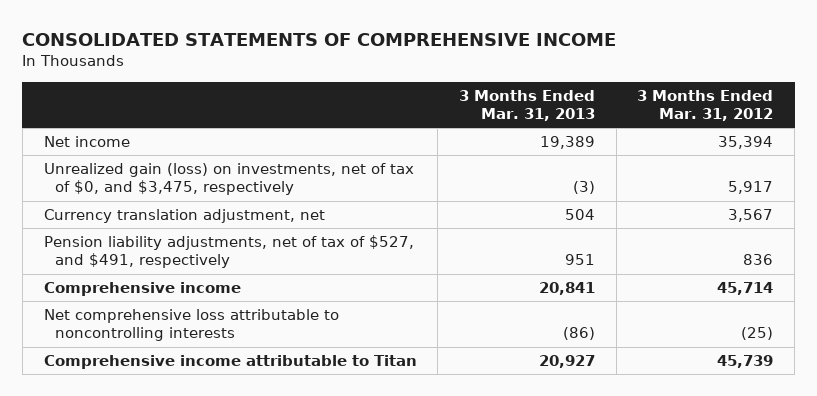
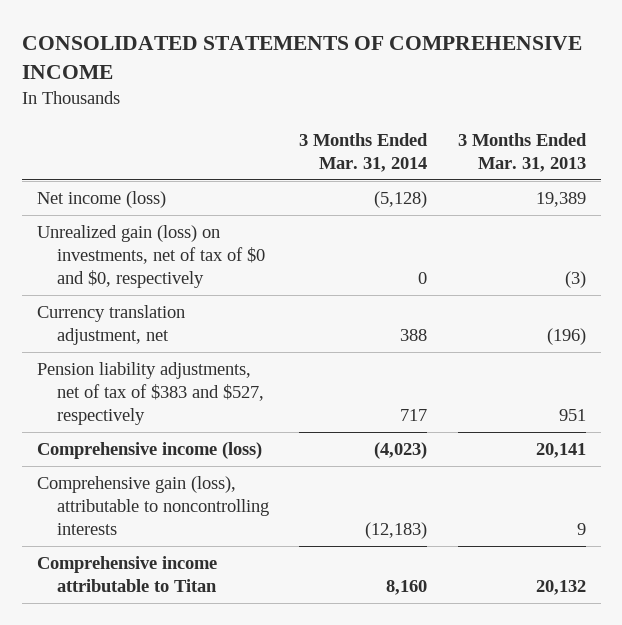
[637,89,774,122] 3 Months Ended Mar. 31, 2012 -> none
none -> [299,132,429,172] 3 Months Ended Mar. 31, 2014
[43,136,130,148] Net income -> [36,191,166,209] Net income (loss)
[43,163,414,196] Unrealized gain (loss) on investments, net of tax of $0, and $3,475, respectively -> [36,225,266,289] Unrealized gain (loss) on investments, net of tax of $0 and $0, respectively
[565,209,596,221] 504 -> [546,328,586,346] (196)
[43,235,414,269] Pension liability adjustments, net of tax of $527, and $491, respectively -> [36,362,265,426] Pension liability adjustments, net of tax of $383 and $527, respectively
[43,282,241,297] Comprehensive income -> [36,442,262,460] Comprehensive income (loss)
[539,282,596,296] 20,841 -> [535,443,586,459] 20,141
[43,309,339,342] Net comprehensive loss attributable to noncontrolling interests -> [36,476,270,536] Comprehensive gain (loss), attributable to noncontrolling interests
[563,327,596,341] (86) -> [576,523,586,536] 9
[539,355,596,369] 20,927 -> [535,580,586,596] 20,132

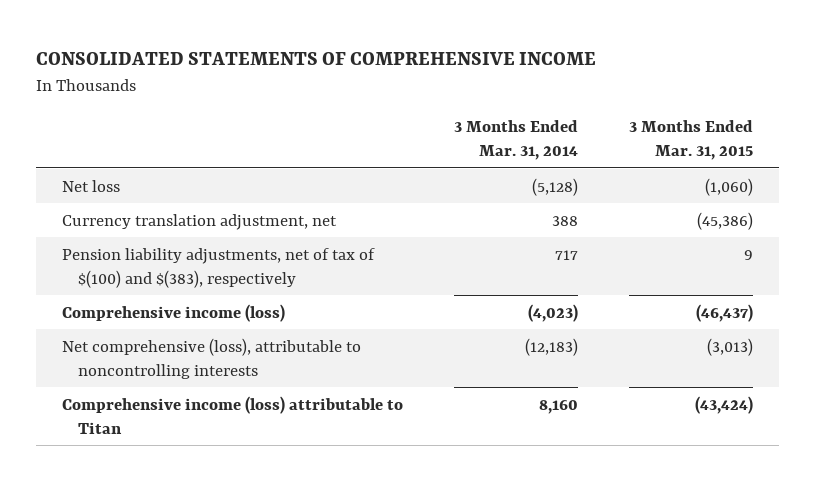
[457,132,587,172] 3 Months Ended Mar. 31, 2013 -> none
none -> [629,119,754,160] 3 Months Ended Mar. 31, 2015
[36,225,266,289] Unrealized gain (loss) on investments, net of tax of $0 and $0, respectively -> none
[36,191,166,209] Net income (loss) -> [61,179,120,192] Net loss
[36,362,265,426] Pension liability adjustments, net of tax of $383 and $527, respectively -> [61,247,375,288] Pension liability adjustments, net of tax of $(100) and $(383), respectively
[36,476,270,536] Comprehensive gain (loss), attributable to noncontrolling interests -> [61,337,361,379] Net comprehensive (loss), attributable to noncontrolling interests
[36,556,218,593] Comprehensive income attributable to Titan -> [61,395,403,434] Comprehensive income (loss) attributable to Titan

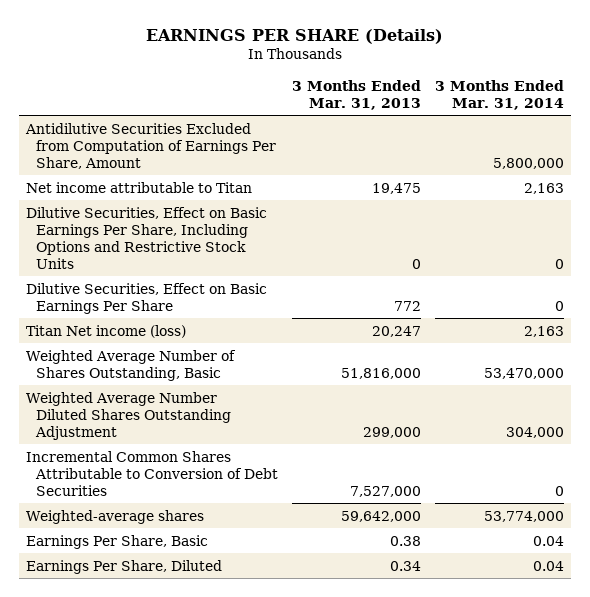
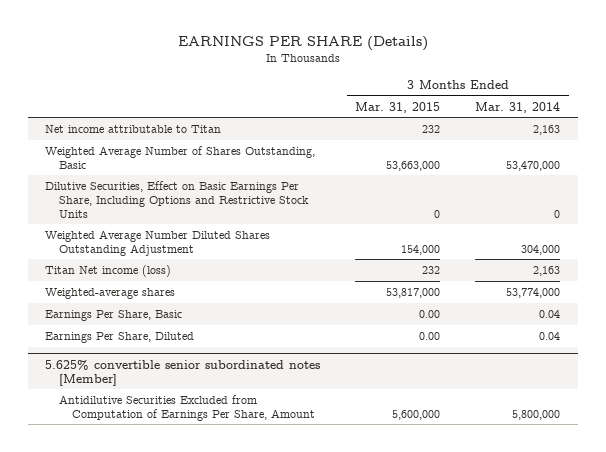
[292,79,422,110] 3 Months Ended Mar. 31, 2013 -> none
none -> [355,101,441,113] Mar. 31, 2015
[24,122,277,169] Antidilutive Securities Excluded from Computation of Earnings Per Share, Amount -> none
[25,282,267,314] Dilutive Securities, Effect on Basic Earnings Per Share -> none
[25,206,267,270] Dilutive Securities, Effect on Basic Earnings Per Share, Including Options and Restrictive Stock Units -> [45,180,309,218] Dilutive Securities, Effect on Basic Earnings Per Share, Including Options and Restrictive Stock Units
[25,450,279,496] Incremental Common Shares Attributable to Conversion of Debt Securities -> none
[25,324,186,338] Titan Net income (loss) -> [45,264,172,277] Titan Net income (loss)
none -> [45,359,321,386] 5.625% convertible senior subordinated notes [Member]
none -> [58,394,315,421] Antidilutive Securities Excluded from Computation of Earnings Per Share, Amount

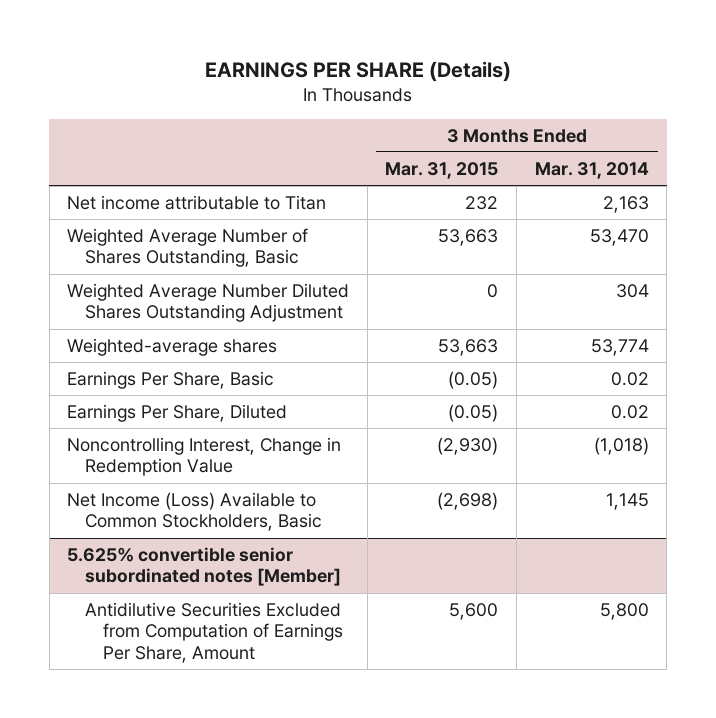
[45,180,309,218] Dilutive Securities, Effect on Basic Earnings Per Share, Including Options and Restrictive Stock Units -> none
[45,264,172,277] Titan Net income (loss) -> none
[386,160,441,171] 53,663,000 -> [438,228,499,246] 53,663
[506,160,561,171] 53,470,000 -> [589,228,649,246] 53,470
[401,244,441,255] 154,000 -> [487,283,499,298] 0
[521,244,561,255] 304,000 -> [615,283,649,298] 304
[386,287,441,298] 53,817,000 -> [438,338,499,356] 53,663
[506,287,561,298] 53,774,000 -> [590,338,649,356] 53,774
[419,309,441,318] 0.00 -> [448,370,499,389] (0.05)
[539,309,561,318] 0.04 -> [610,371,649,386] 0.02
[419,331,441,340] 0.00 -> [448,403,499,422] (0.05)
[539,331,561,340] 0.04 -> [610,404,649,419] 0.02
none -> [67,436,342,477] Noncontrolling Interest, Change in Redemption Value
none -> [67,491,322,532] Net Income (Loss) Available to Common Stockholders, Basic
[392,409,441,420] 5,600,000 -> [449,602,499,620] 5,600
[512,409,561,420] 5,800,000 -> [599,602,649,620] 5,800

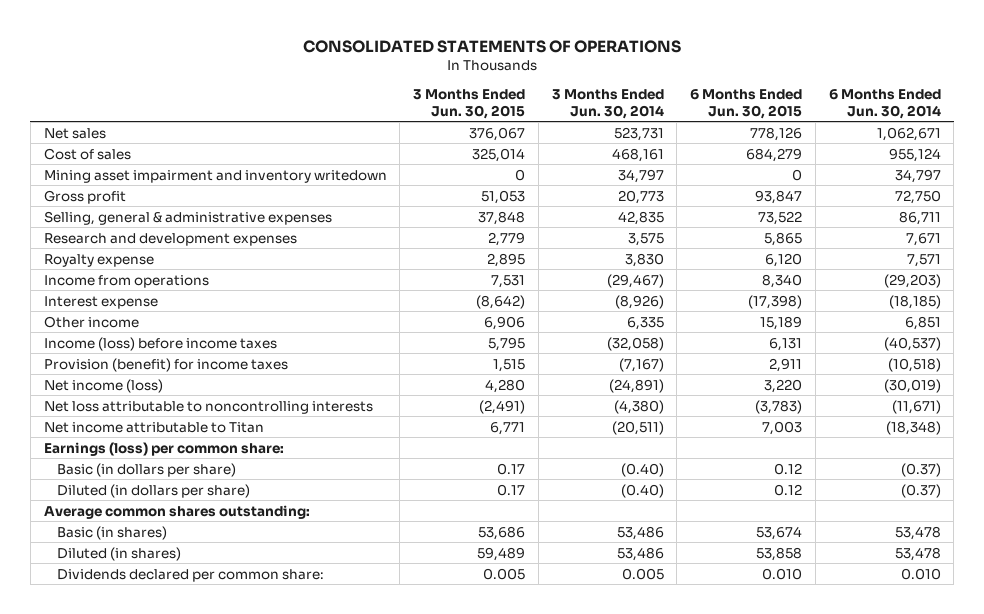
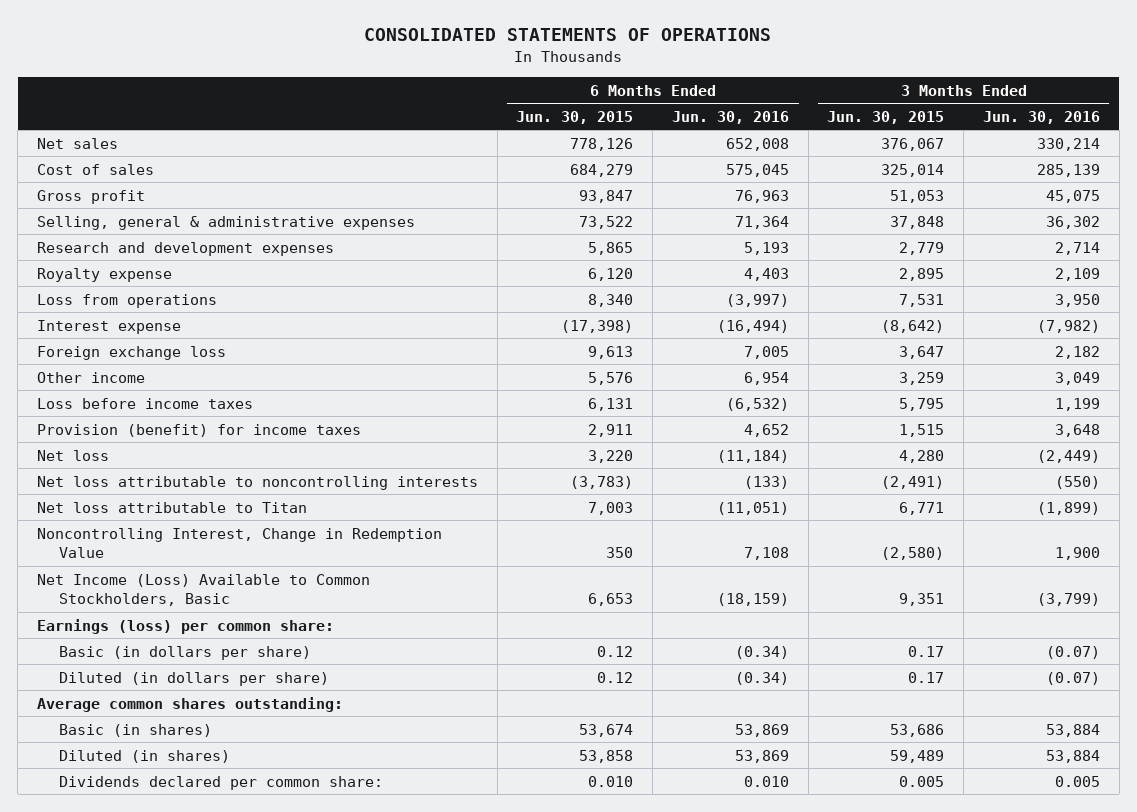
[551,89,664,119] 3 Months Ended Jun. 30, 2014 -> none
[828,89,941,119] 6 Months Ended Jun. 30, 2014 -> none
none -> [671,110,789,124] Jun. 30, 2016
none -> [982,110,1100,124] Jun. 30, 2016
[43,169,387,183] Mining asset impairment and inventory writedown -> none
[43,274,209,288] Income from operations -> [37,293,218,308] Loss from operations
none -> [37,345,227,360] Foreign exchange loss
[484,315,526,330] 6,906 -> [899,371,945,385] 3,259
[760,315,803,330] 15,189 -> [588,371,634,385] 5,576
[43,336,277,351] Income (loss) before income taxes -> [37,397,254,409] Loss before income taxes
[43,378,163,393] Net income (loss) -> [37,449,110,461] Net loss
[43,421,264,433] Net income attributable to Titan -> [37,501,308,513] Net loss attributable to Titan
none -> [37,527,443,558] Noncontrolling Interest, Change in Redemption Value
none -> [37,573,371,606] Net Income (Loss) Available to Common Stockholders, Basic

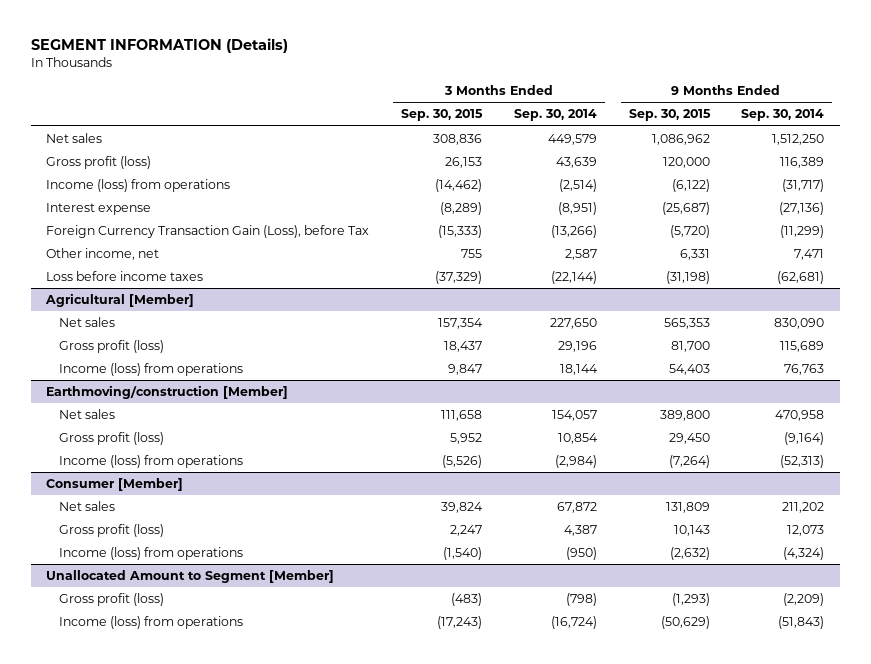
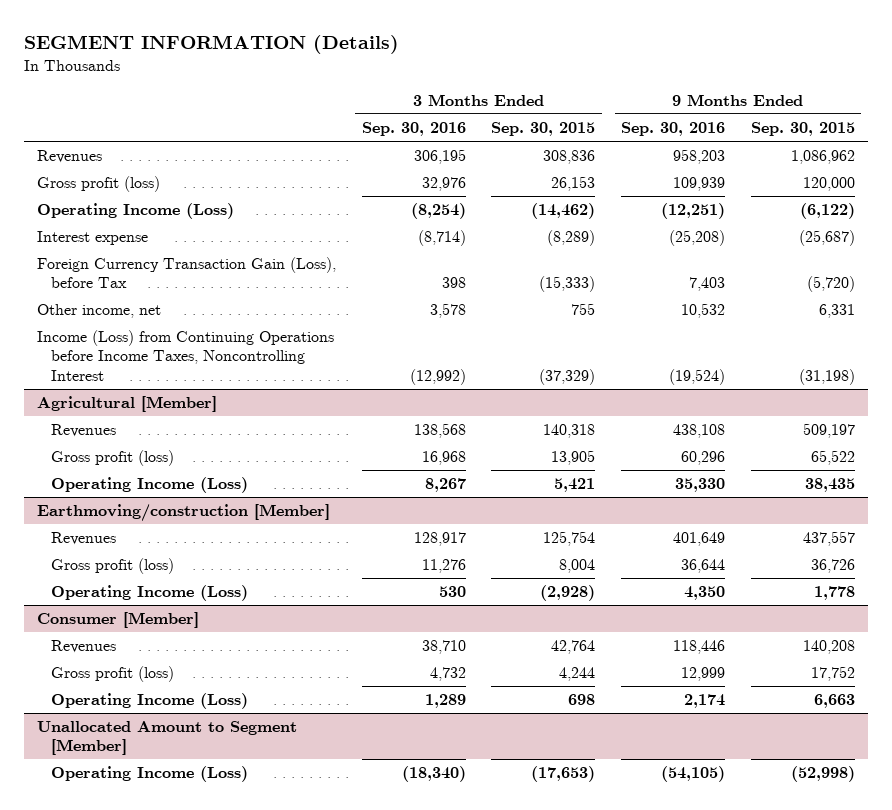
[513,109,597,122] Sep. 30, 2014 -> none
[741,109,825,122] Sep. 30, 2014 -> none
none -> [361,122,466,137] Sep. 30, 2016
none -> [621,122,726,137] Sep. 30, 2016
[46,132,103,143] Net sales -> [37,150,103,164] Revenues
[46,178,231,192] Income (loss) from operations -> [37,203,235,220] Operating Income (Loss)
[46,270,204,281] Loss before income taxes -> [37,330,335,381] Income (Loss) from Continuing Operations before Income Taxes, Noncontrolling Interest
[58,316,115,327] Net sales -> none
none -> [50,424,116,438] Revenues
[444,340,483,352] 18,437 -> [551,450,596,466] 13,905
[670,340,710,352] 81,700 -> [810,450,855,466] 65,522
[58,362,243,376] Income (loss) from operations -> [50,477,248,494] Operating Income (Loss)
[448,363,483,375] 9,847 -> [554,478,596,493] 5,421
[668,363,710,375] 54,403 -> [804,478,855,493] 38,435
[58,408,115,419] Net sales -> none
none -> [50,532,116,546] Revenues
[450,432,483,444] 5,952 -> [559,559,596,574] 8,004
[668,432,710,444] 29,450 -> [810,559,855,574] 36,726
[58,454,243,468] Income (loss) from operations -> [50,585,248,602] Operating Income (Loss)
[442,454,483,468] (5,526) -> [540,585,596,602] (2,928)
[668,454,710,468] (7,264) -> [813,586,855,601] 1,778
[58,500,115,511] Net sales -> none
none -> [50,640,116,654] Revenues
[450,524,483,536] 2,247 -> [559,667,596,682] 4,244
[673,524,710,536] 10,143 -> [810,666,855,682] 17,752
[58,546,243,560] Income (loss) from operations -> [50,693,248,710] Operating Income (Loss)
[443,546,483,560] (1,540) -> [568,694,596,706] 698
[669,546,710,560] (2,632) -> [813,694,855,709] 6,663
[58,592,164,606] Gross profit (loss) -> none
[58,615,243,629] Income (loss) from operations -> [50,766,248,783] Operating Income (Loss)
[437,615,483,629] (17,243) -> [531,766,596,783] (17,653)
[660,615,710,629] (50,629) -> [790,766,855,783] (52,998)

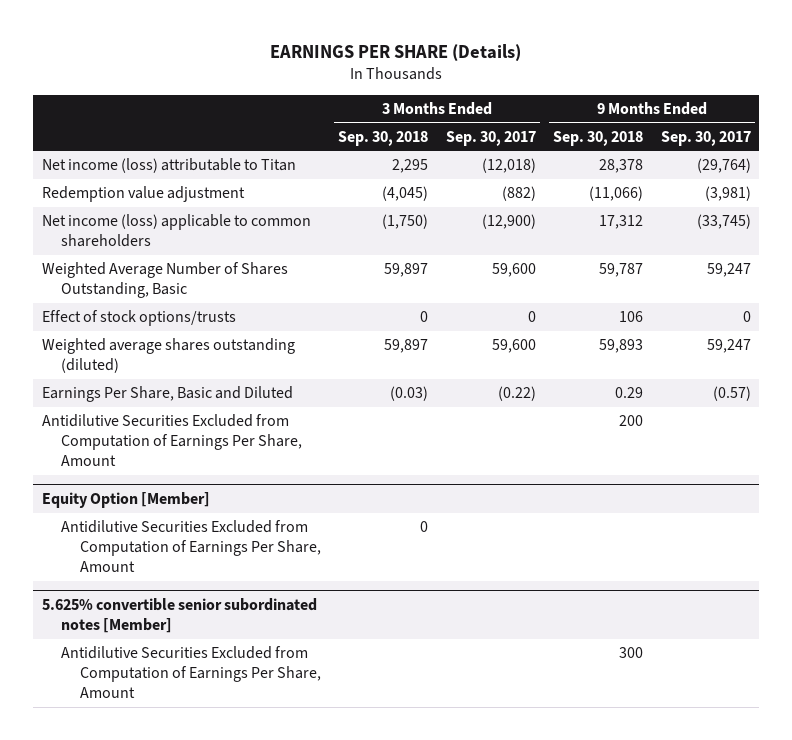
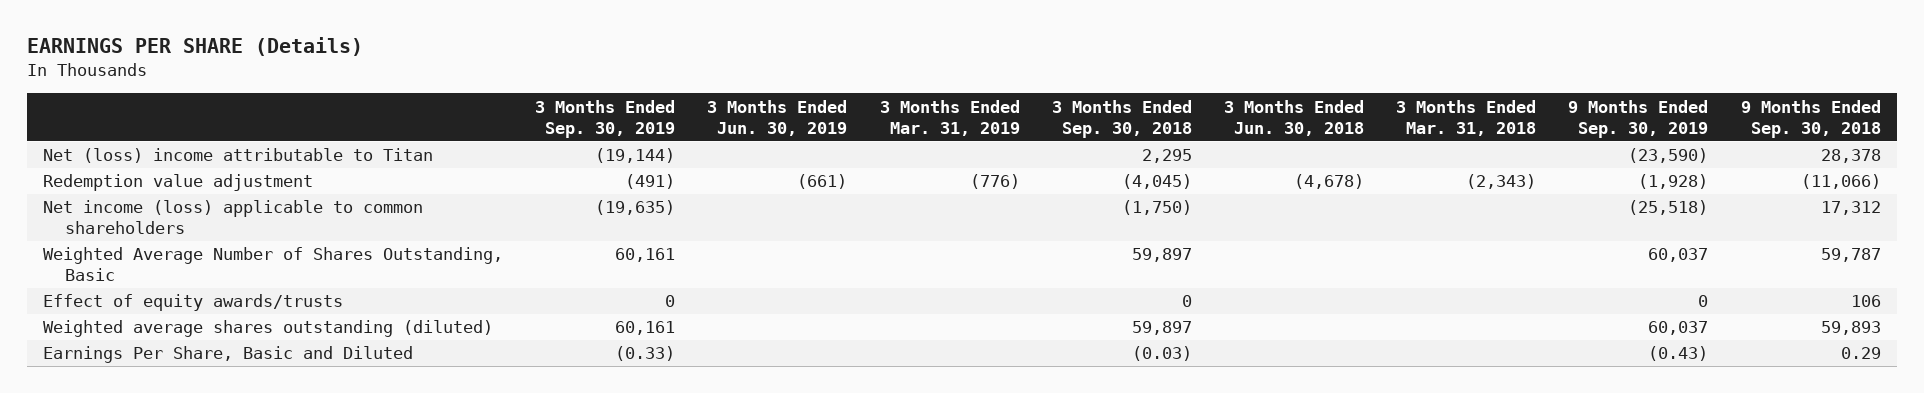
[445,130,536,146] Sep. 30, 2017 -> none
[660,130,751,146] Sep. 30, 2017 -> none
none -> [535,99,676,138] 3 Months Ended Sep. 30, 2019
none -> [707,99,848,136] 3 Months Ended Jun. 30, 2019
none -> [879,99,1020,136] 3 Months Ended Mar. 31, 2019
none -> [1224,99,1365,136] 3 Months Ended Jun. 30, 2018
none -> [1396,99,1537,136] 3 Months Ended Mar. 31, 2018
none -> [1568,99,1709,138] 9 Months Ended Sep. 30, 2019
[41,158,296,174] Net income (loss) attributable to Titan -> [42,148,433,164] Net (loss) income attributable to Titan
[41,310,236,327] Effect of stock options/trusts -> [42,294,343,312] Effect of equity awards/trusts
[41,414,302,466] Antidilutive Securities Excluded from Computation of Earnings Per Share, Amount -> none
[41,492,210,509] Equity Option [Member] -> none
[60,520,322,572] Antidilutive Securities Excluded from Computation of Earnings Per Share, Amount -> none
[41,598,317,633] 5.625% convertible senior subordinated notes [Member] -> none
[60,646,322,698] Antidilutive Securities Excluded from Computation of Earnings Per Share, Amount -> none

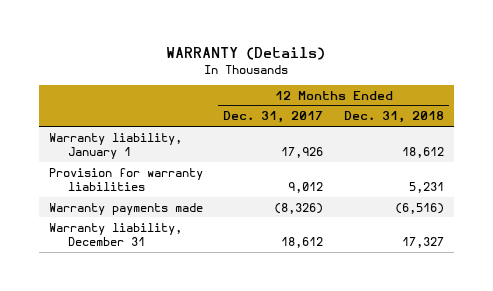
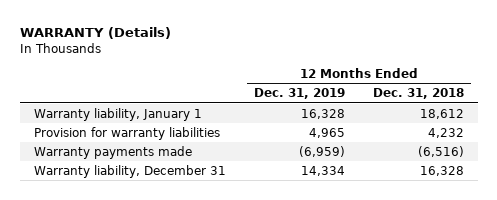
[223,111,324,124] Dec. 31, 2017 -> none
none -> [253,88,345,100] Dec. 31, 2019
[408,181,444,193] 5,231 -> [427,127,464,138] 4,232
[401,236,444,248] 17,327 -> [419,165,464,176] 16,328

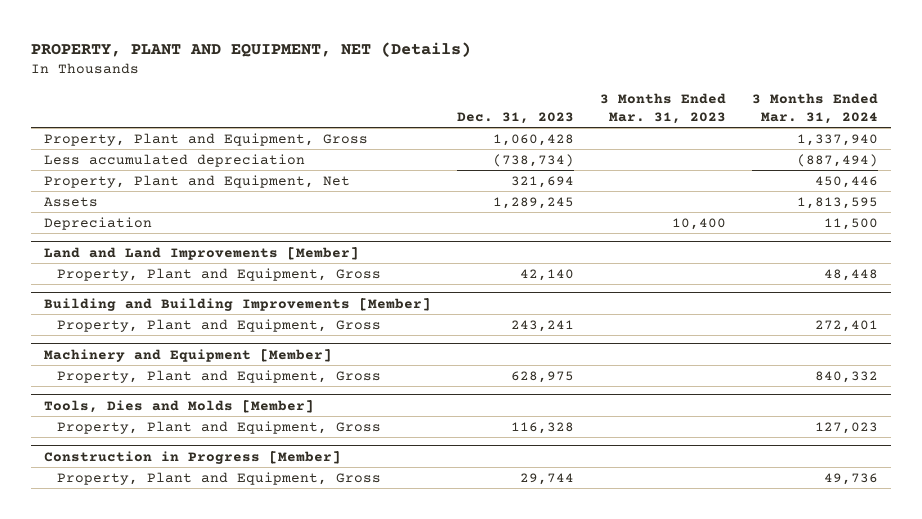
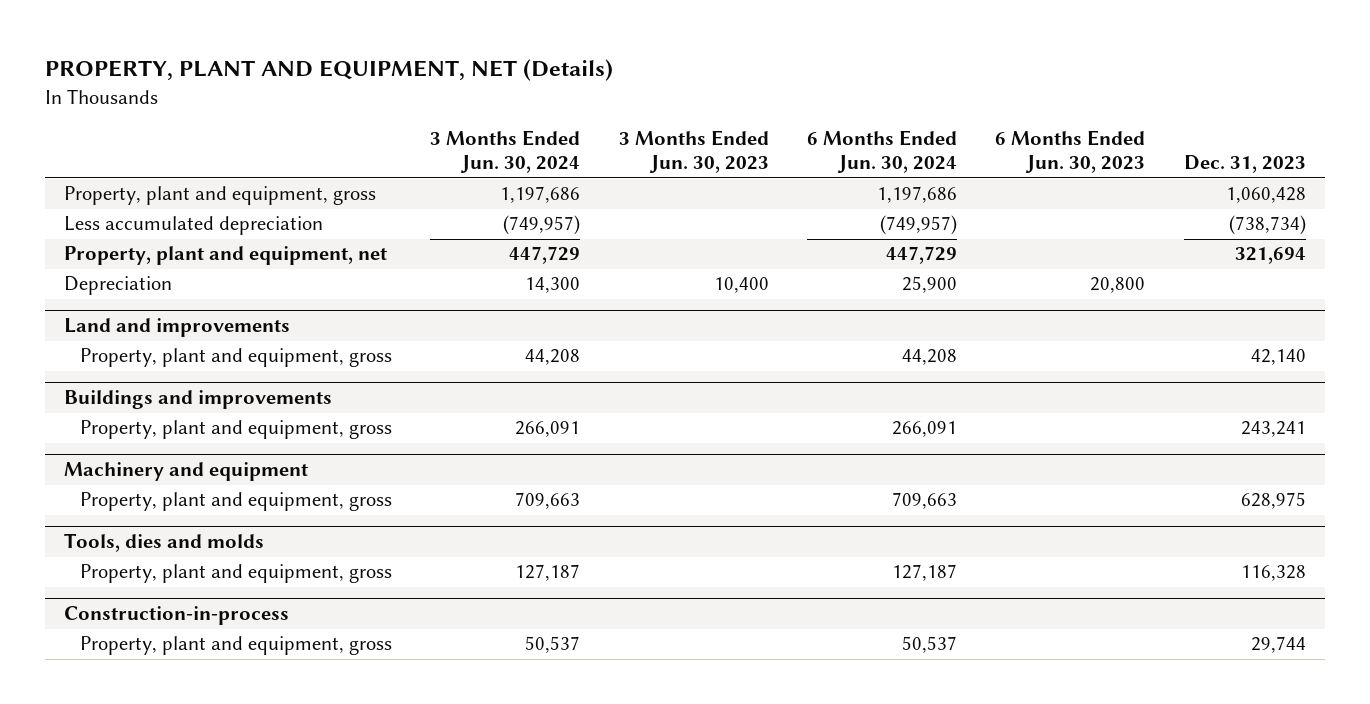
[599,92,726,124] 3 Months Ended Mar. 31, 2023 -> none
[752,92,879,124] 3 Months Ended Mar. 31, 2024 -> none
none -> [430,130,581,174] 3 Months Ended Jun. 30, 2024
none -> [618,130,769,174] 3 Months Ended Jun. 30, 2023
none -> [807,130,958,174] 6 Months Ended Jun. 30, 2024
none -> [995,130,1146,174] 6 Months Ended Jun. 30, 2023
[43,132,368,146] Property, Plant and Equipment, Gross -> [63,186,376,206] Property, plant and equipment, gross
[43,196,98,207] Assets -> none
[43,174,350,188] Property, Plant and Equipment, Net -> [63,246,387,266] Property, plant and equipment, net
[43,246,359,260] Land and Land Improvements [Member] -> [63,318,290,338] Land and improvements
[57,267,382,281] Property, Plant and Equipment, Gross -> [80,348,393,368] Property, plant and equipment, gross
[43,297,431,311] Building and Building Improvements [Member] -> [63,390,332,410] Buildings and improvements
[57,318,382,332] Property, Plant and Equipment, Gross -> [80,420,393,440] Property, plant and equipment, gross
[43,348,332,362] Machinery and Equipment [Member] -> [63,462,308,482] Machinery and equipment
[57,369,382,383] Property, Plant and Equipment, Gross -> [80,492,393,512] Property, plant and equipment, gross
[43,399,314,413] Tools, Dies and Molds [Member] -> [63,533,264,553] Tools, dies and molds
[57,420,382,434] Property, Plant and Equipment, Gross -> [80,564,393,584] Property, plant and equipment, gross
[43,450,341,464] Construction in Progress [Member] -> [63,606,289,626] Construction-in-process
[57,471,382,485] Property, Plant and Equipment, Gross -> [80,636,393,656] Property, plant and equipment, gross

